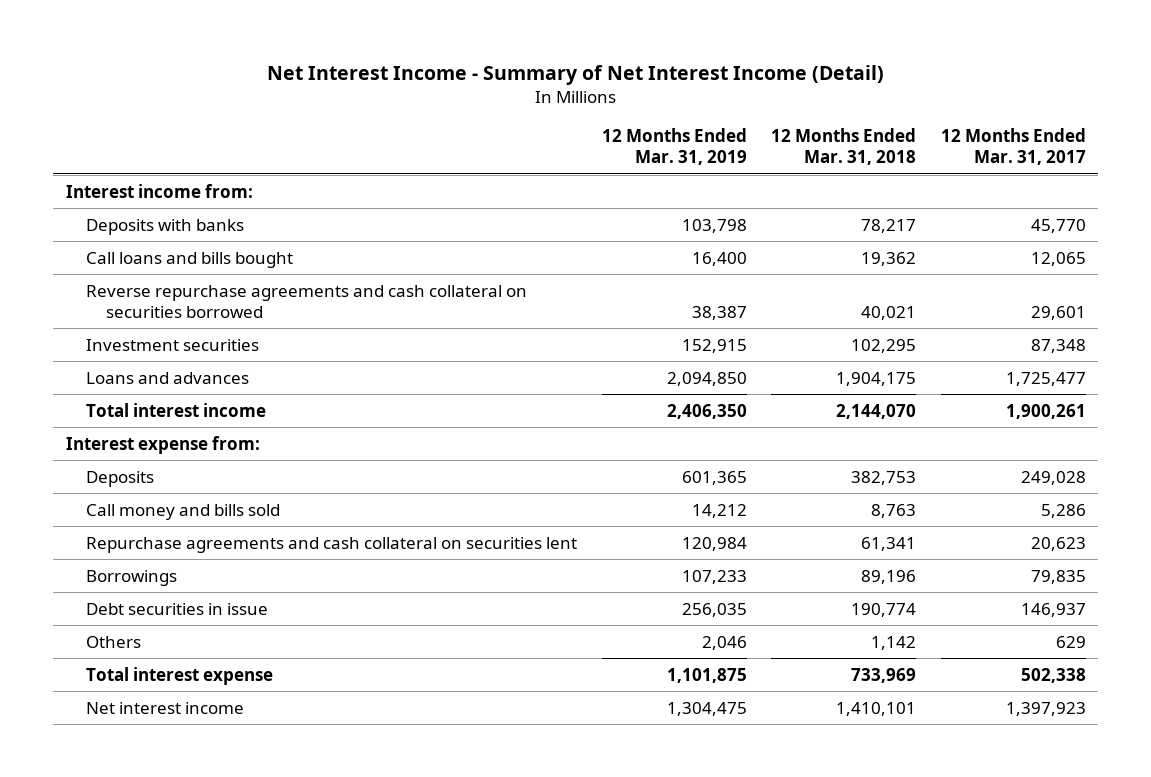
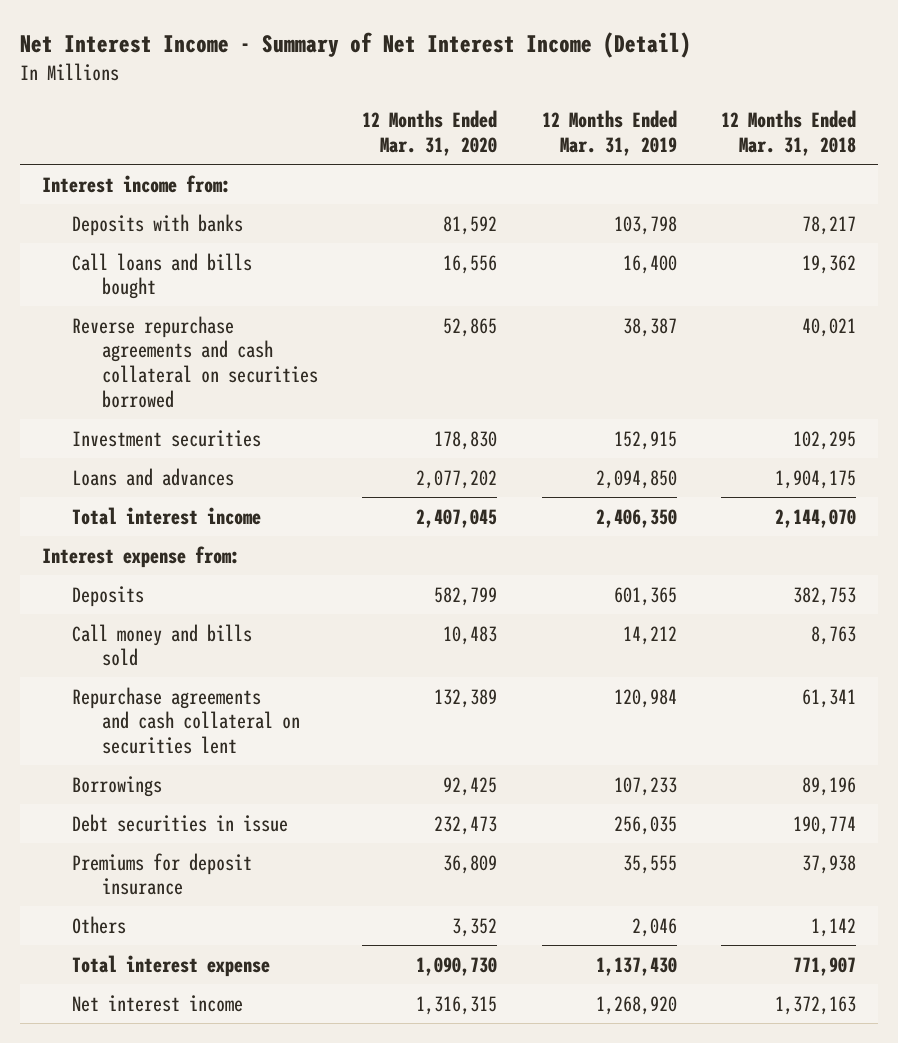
[940,128,1086,166] 12 Months Ended Mar. 31, 2017 -> none
none -> [362,110,498,156] 12 Months Ended Mar. 31, 2020
none -> [71,852,252,896] Premiums for deposit insurance
[666,667,747,683] 1,101,875 -> [595,956,677,976] 1,137,430
[851,667,917,683] 733,969 -> [793,956,857,976] 771,907
[666,701,747,716] 1,304,475 -> [595,995,677,1015] 1,268,920
[836,701,917,716] 1,410,101 -> [775,995,857,1015] 1,372,163

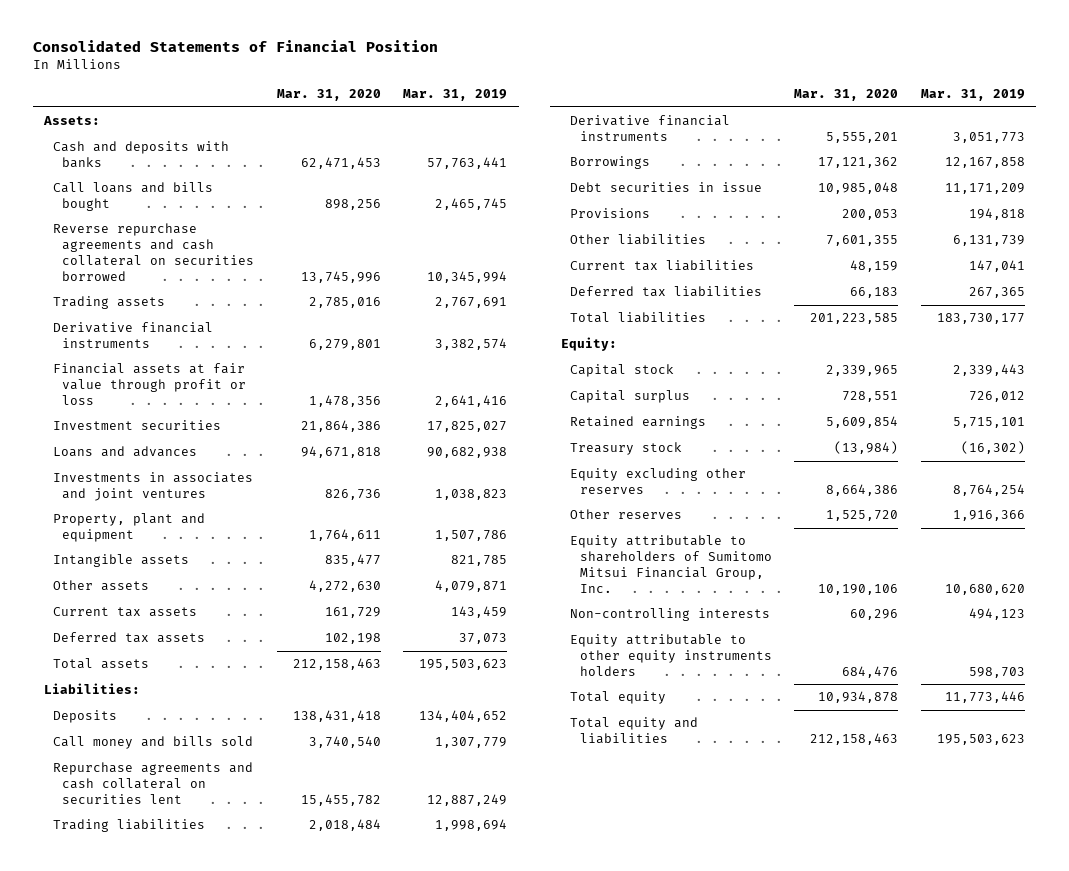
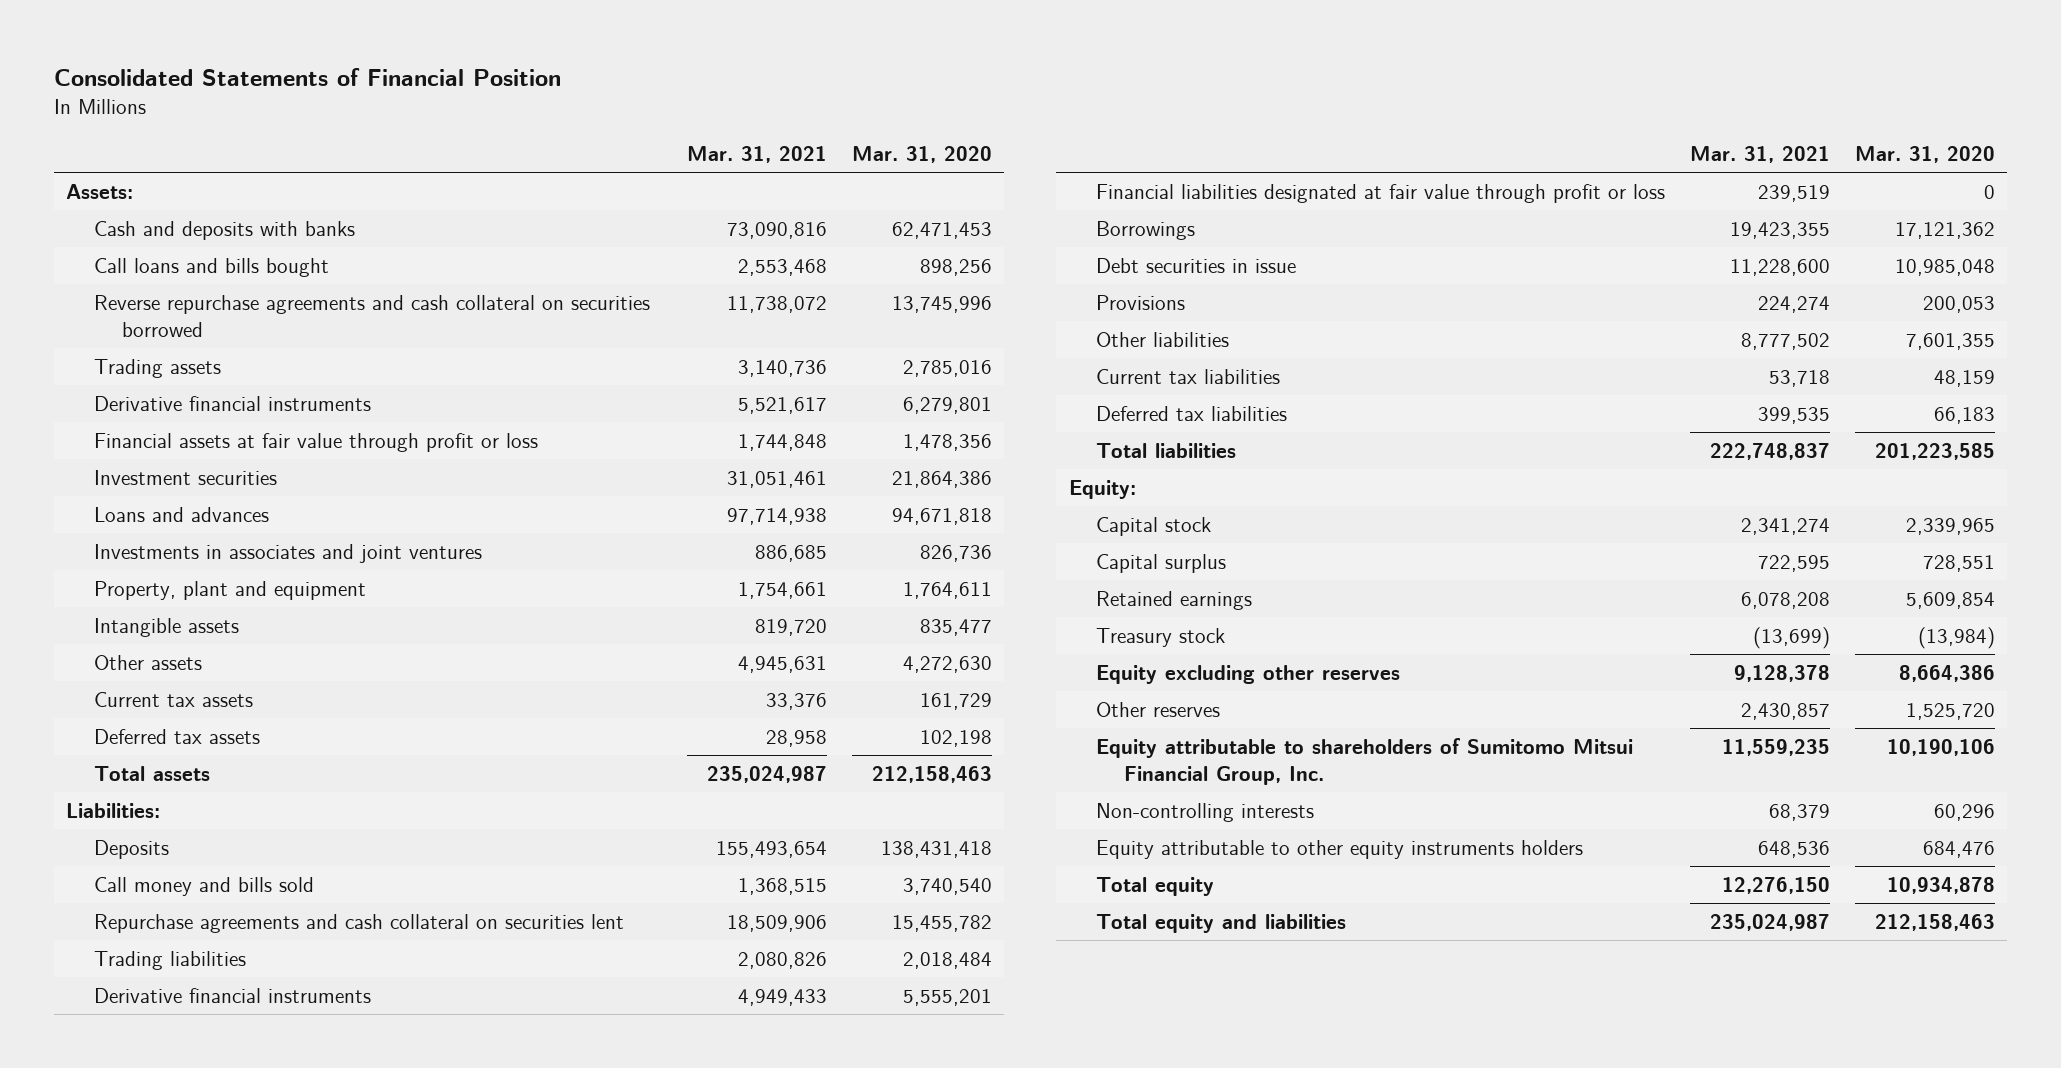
[403,89,508,102] Mar. 31, 2019 -> none
none -> [687,145,828,163] Mar. 31, 2021
none -> [1096,183,1666,203] Financial liabilities designated at fair value through profit or loss

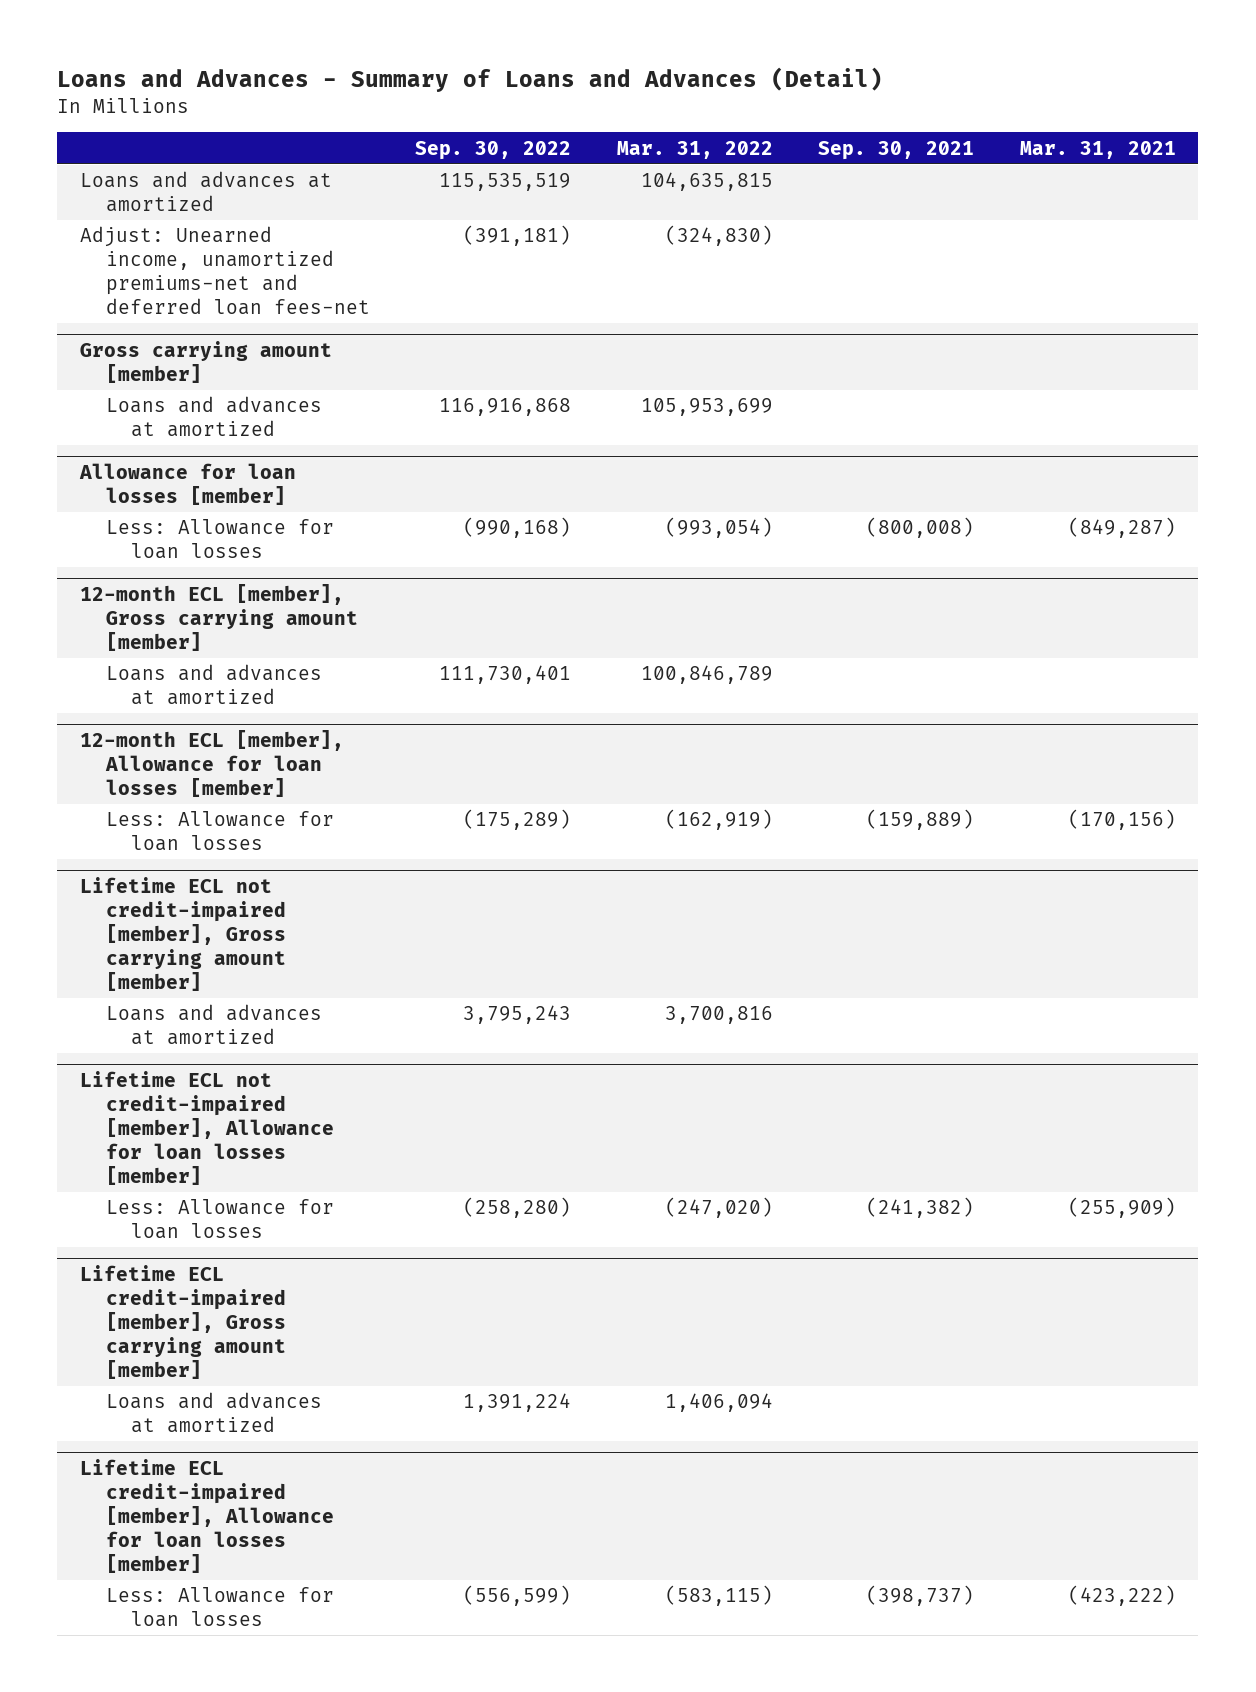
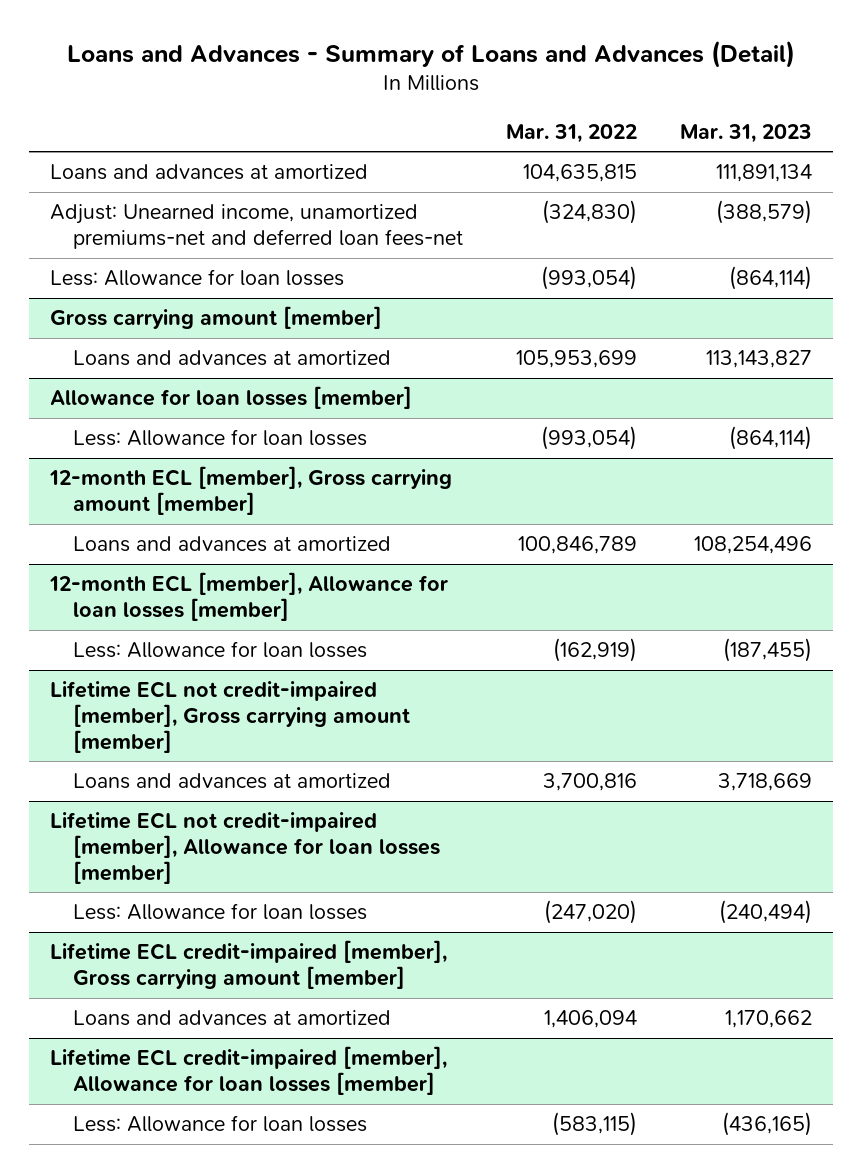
[415,140,572,160] Sep. 30, 2022 -> none
[818,140,975,160] Sep. 30, 2021 -> none
[1019,140,1176,159] Mar. 31, 2021 -> none
none -> [679,123,812,143] Mar. 31, 2023
none -> [50,269,345,287] Less: Allowance for loan losses

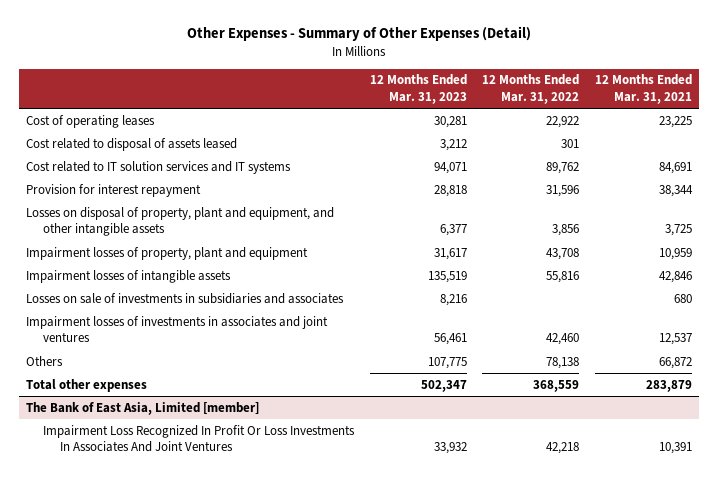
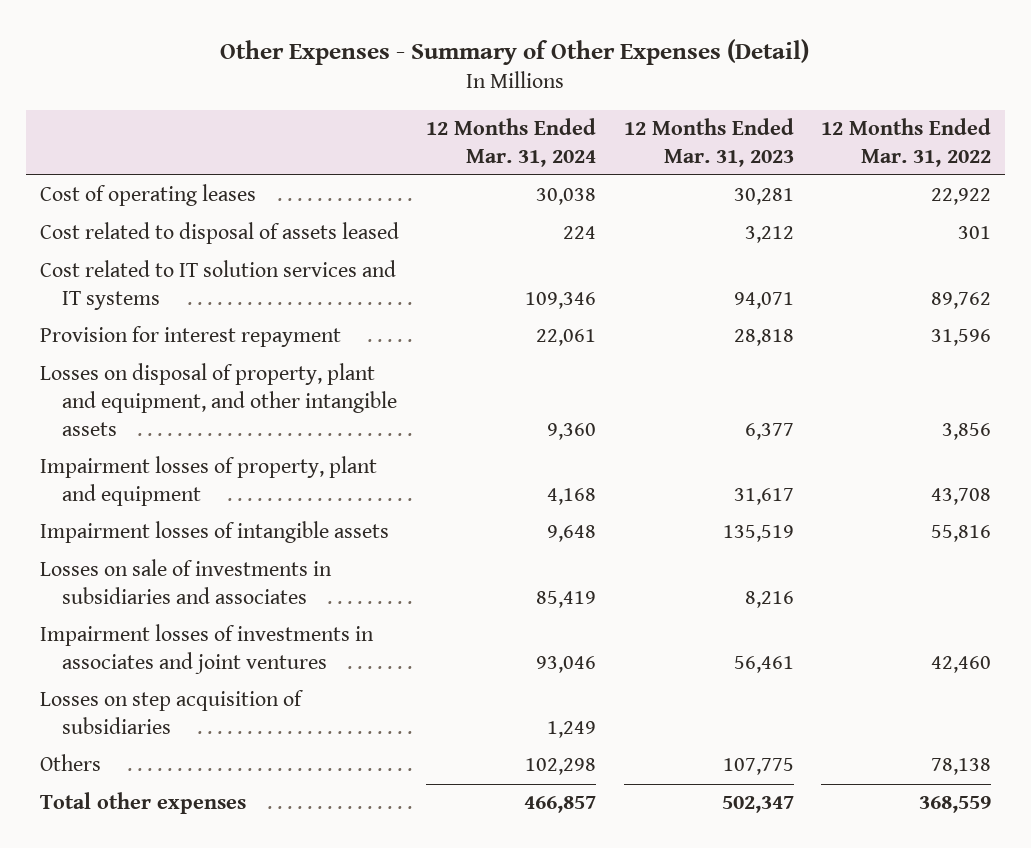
[594,74,692,104] 12 Months Ended Mar. 31, 2021 -> none
none -> [426,117,597,167] 12 Months Ended Mar. 31, 2024
none -> [39,690,304,735] Losses on step acquisition of subsidiaries
[26,401,260,415] The Bank of East Asia, Limited [member] -> none
[43,424,356,453] Impairment Loss Recognized In Profit Or Loss Investments In Associates And Joint Ventures -> none

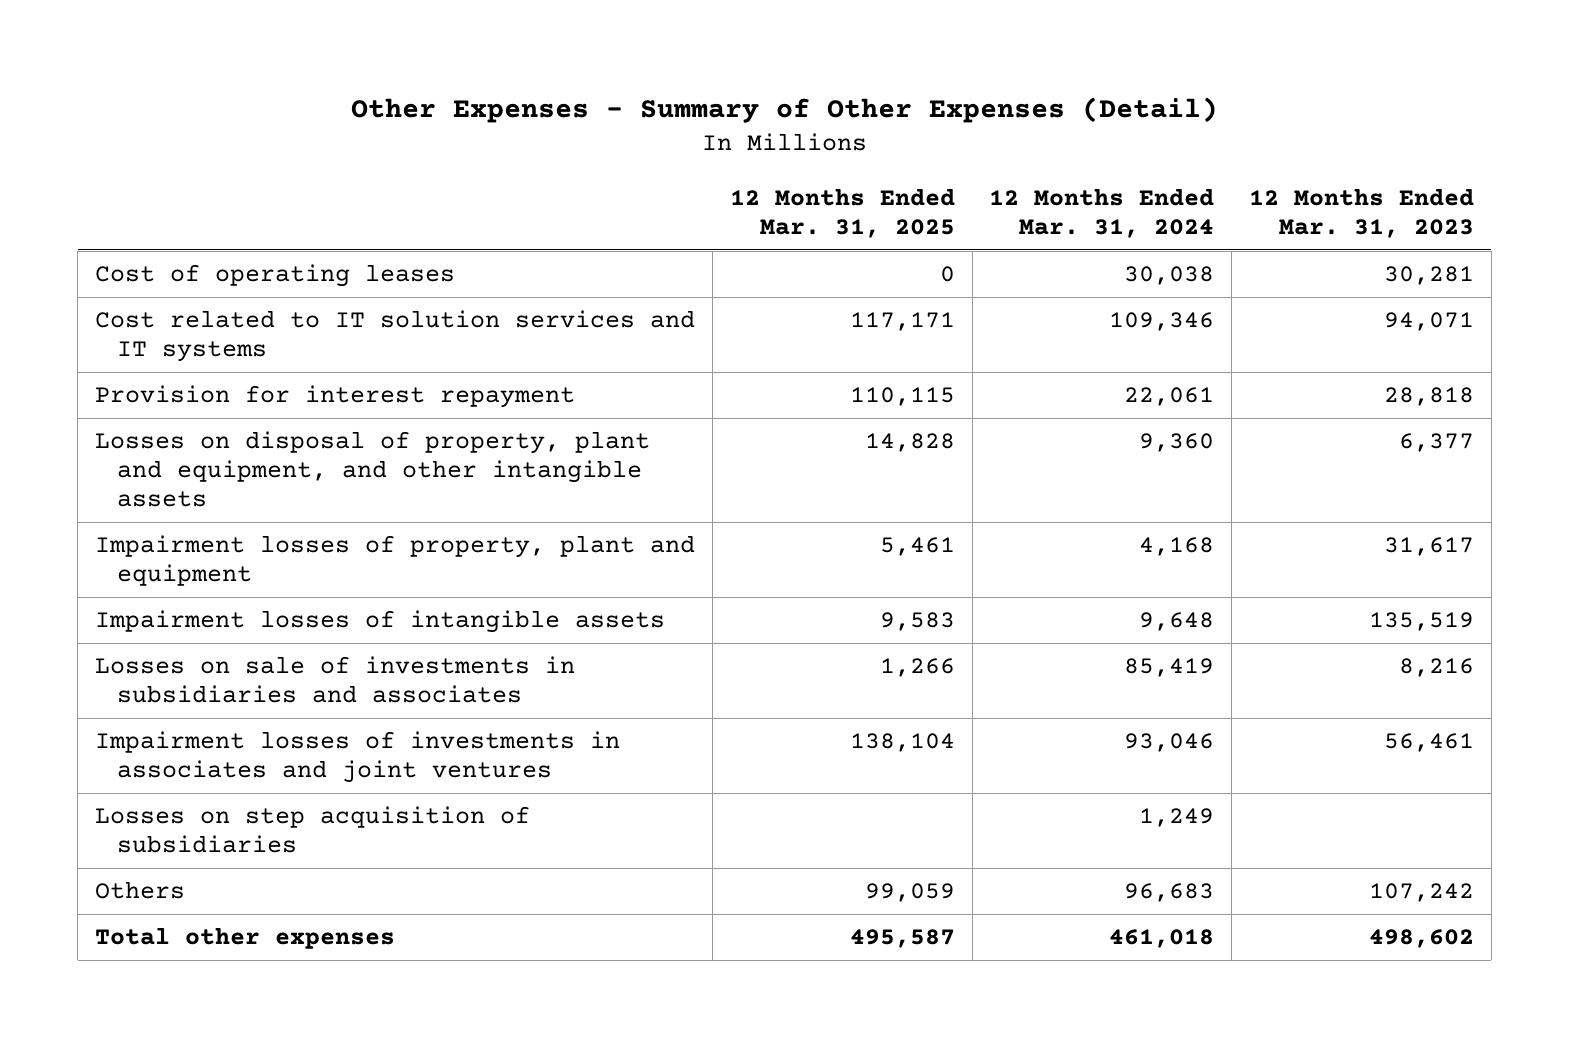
[821,117,992,167] 12 Months Ended Mar. 31, 2022 -> none
none -> [729,188,955,239] 12 Months Ended Mar. 31, 2025
[39,222,399,245] Cost related to disposal of assets leased -> none
[525,758,597,776] 102,298 -> [1124,883,1215,903] 96,683
[722,758,794,776] 107,775 -> [1369,883,1475,903] 107,242
[524,796,597,814] 466,857 -> [1109,929,1215,949] 461,018
[721,796,794,814] 502,347 -> [1369,929,1475,949] 498,602

